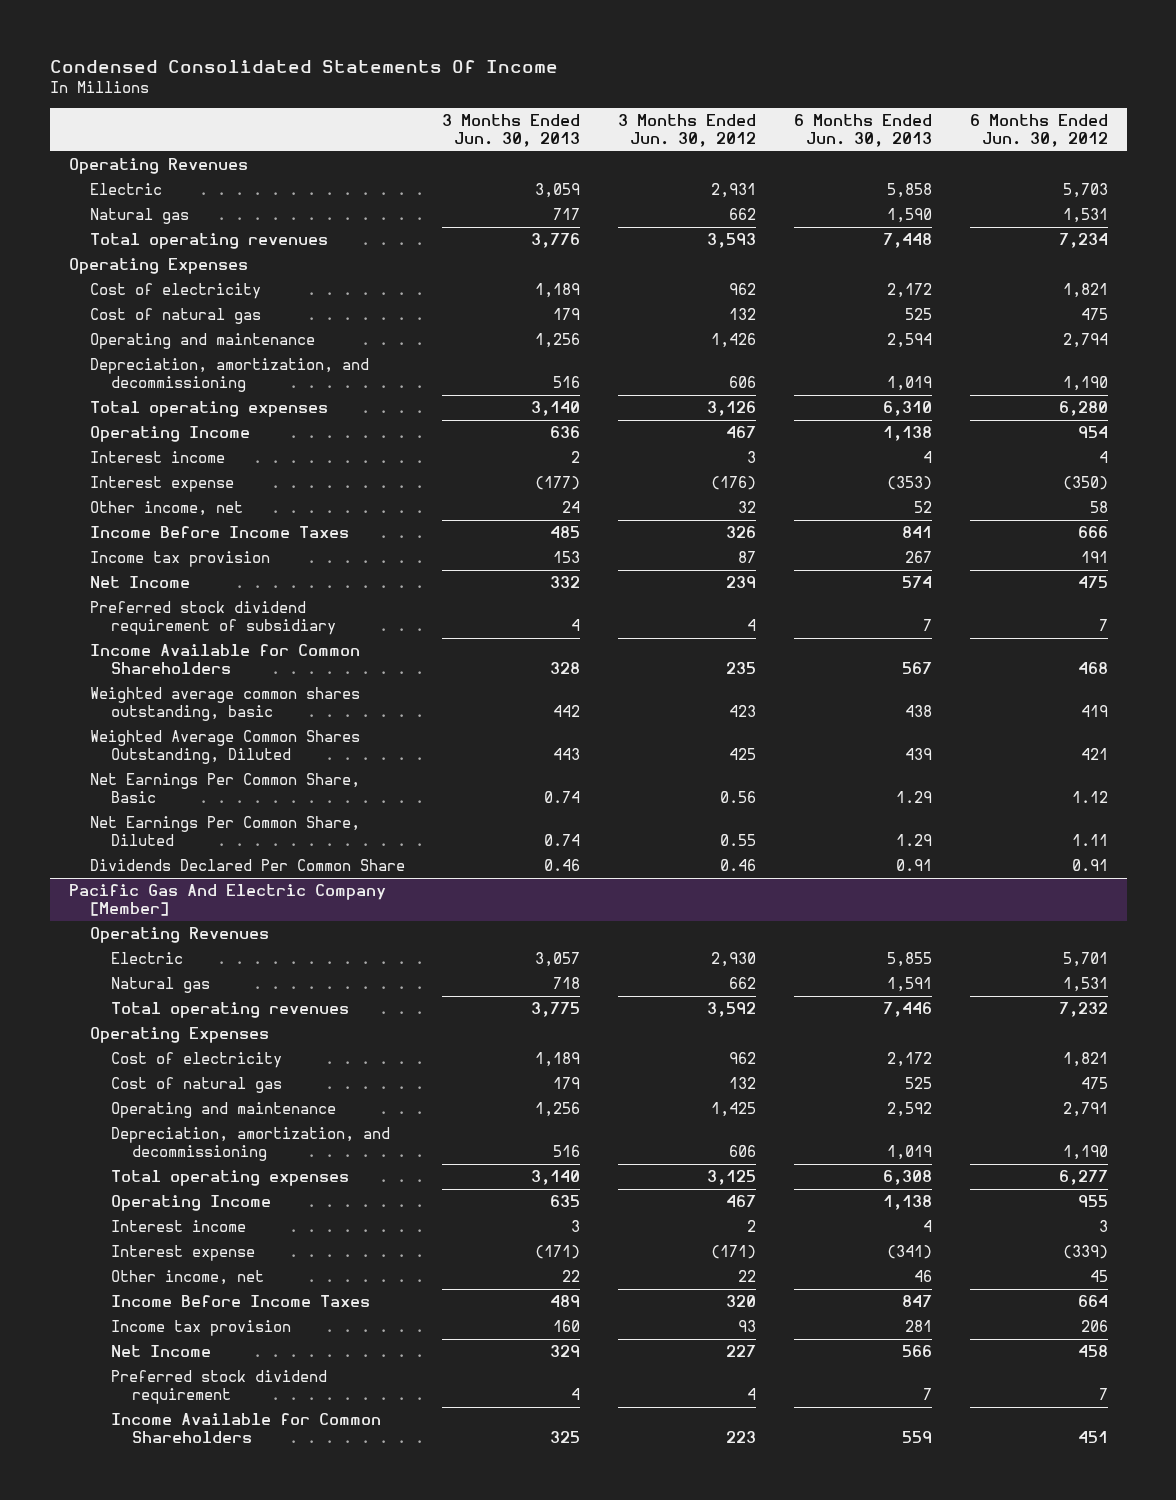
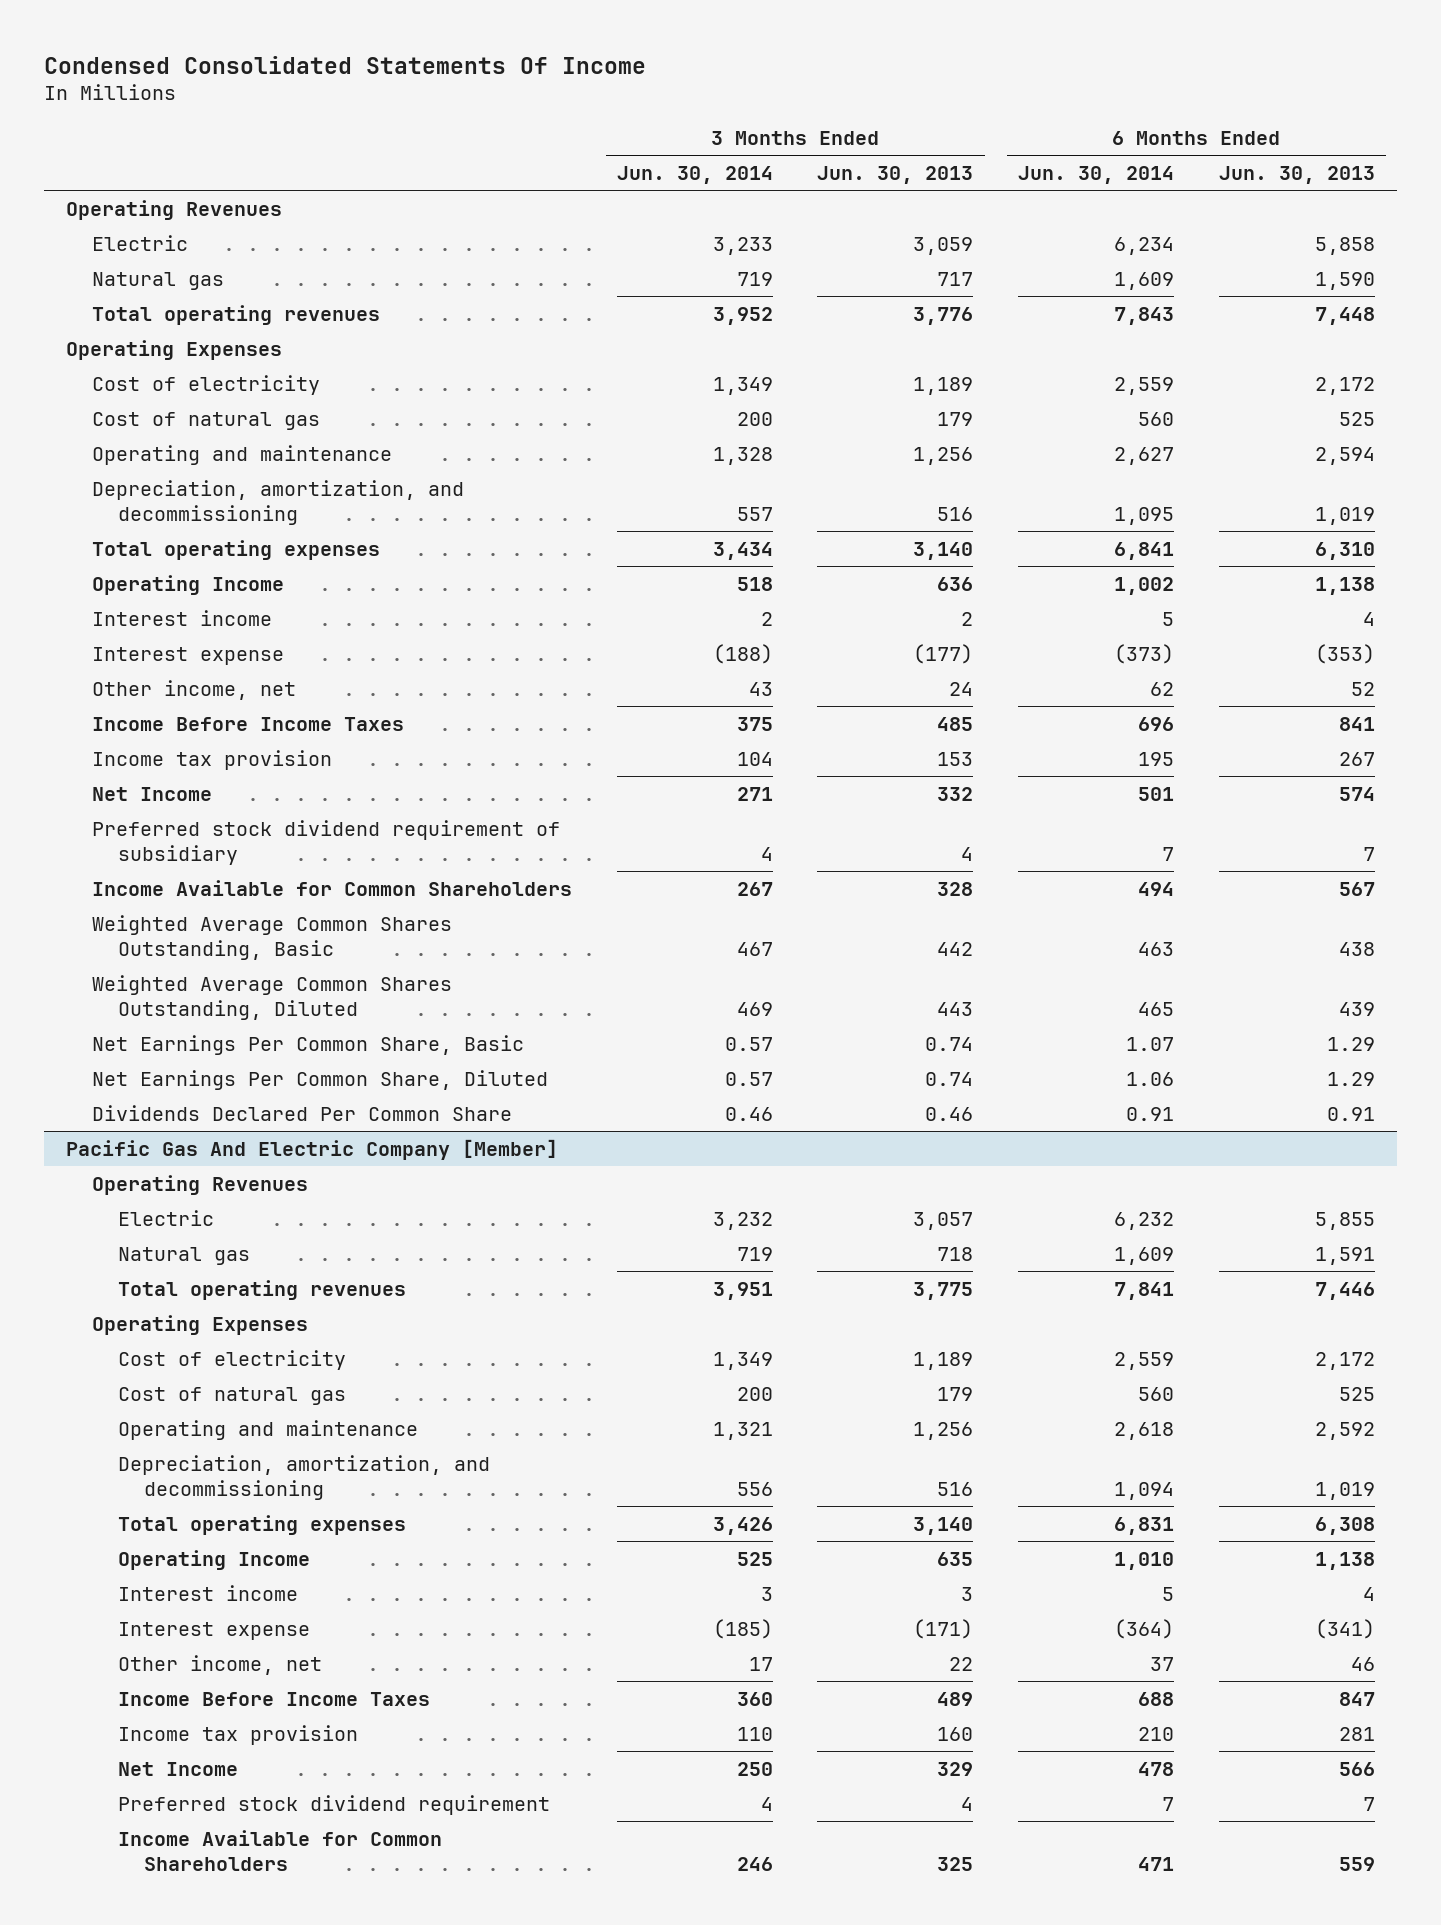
[618,113,757,147] 3 Months Ended Jun. 30, 2012 -> none
[969,113,1108,147] 6 Months Ended Jun. 30, 2012 -> none
none -> [616,165,773,184] Jun. 30, 2014
none -> [1018,165,1175,184] Jun. 30, 2014
[89,687,360,722] Weighted average common shares outstanding, basic -> [92,914,453,960] Weighted Average Common Shares Outstanding, Basic

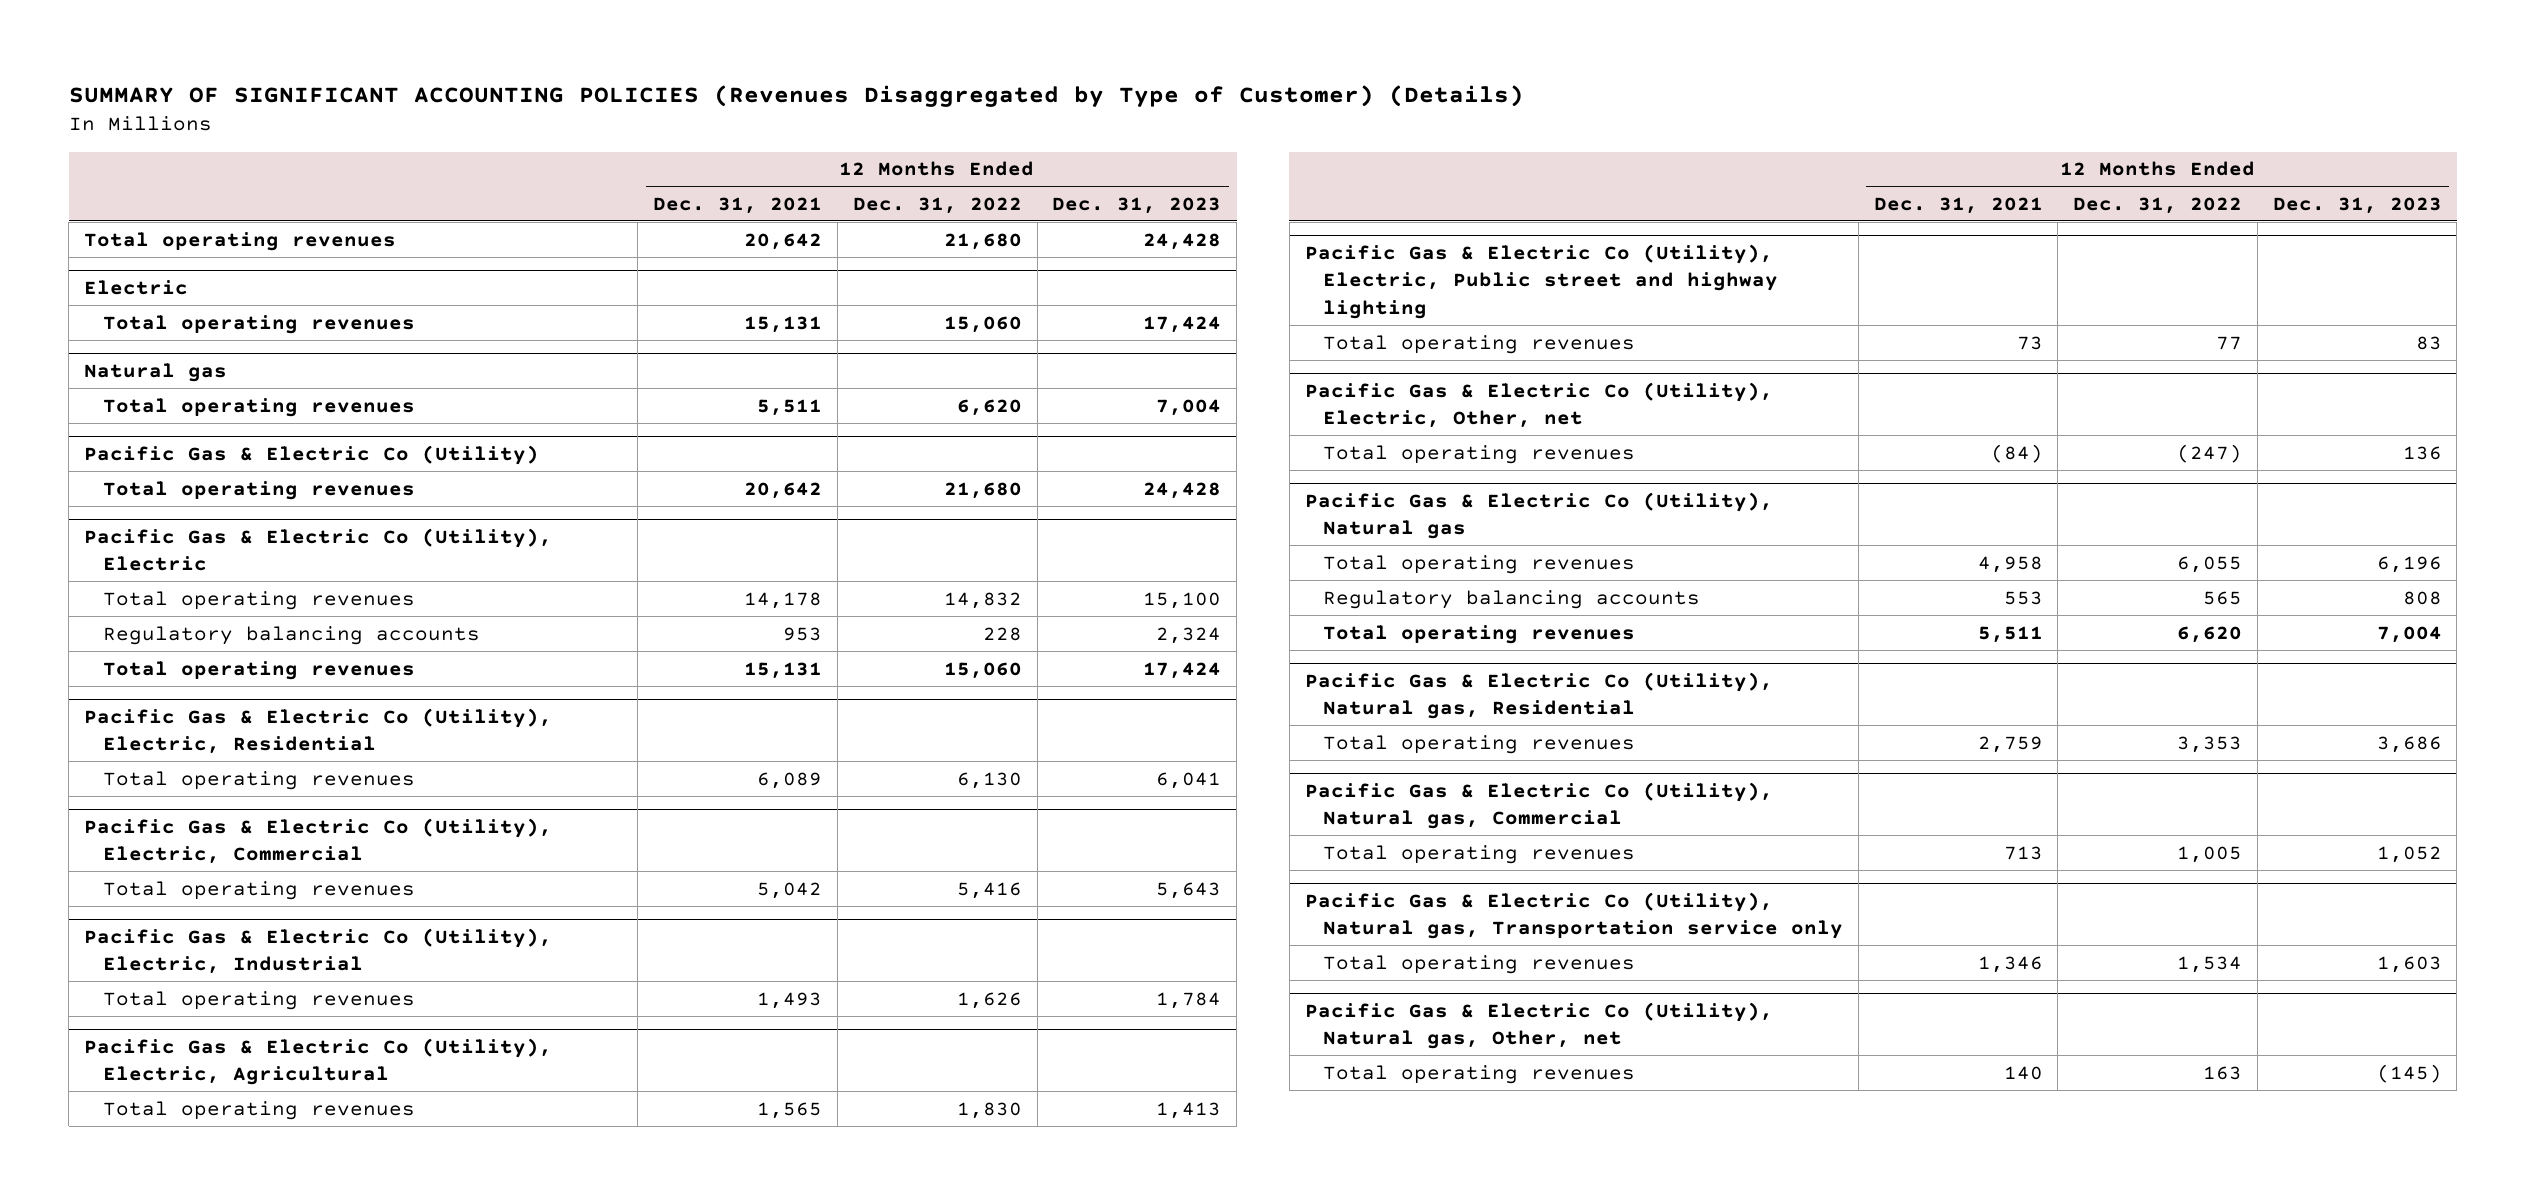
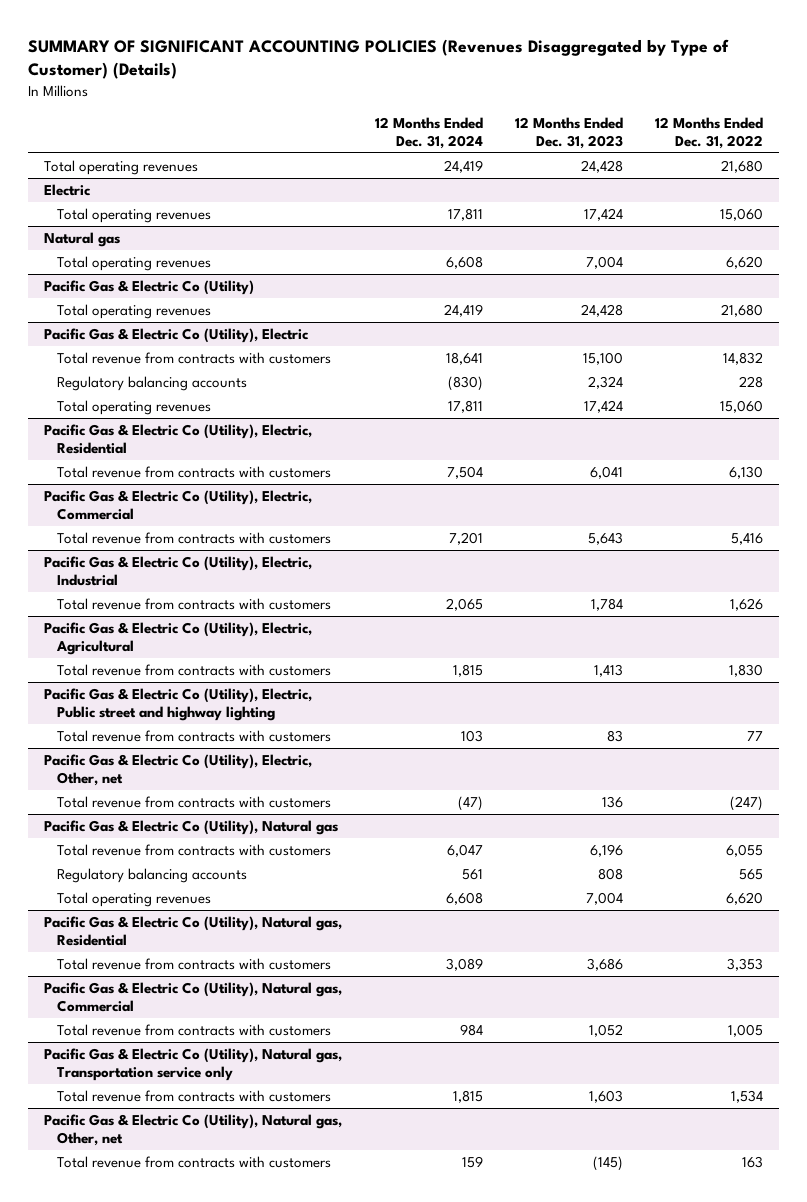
[653,196,823,214] Dec. 31, 2021 -> none
none -> [374,116,483,149] 12 Months Ended Dec. 31, 2024
[102,590,415,610] Total operating revenues -> [57,351,332,364] Total revenue from contracts with customers
[102,770,415,790] Total operating revenues -> [57,465,332,478] Total revenue from contracts with customers
[102,880,415,900] Total operating revenues -> [57,531,332,544] Total revenue from contracts with customers
[102,990,415,1010] Total operating revenues -> [57,597,332,610] Total revenue from contracts with customers
[102,1100,415,1120] Total operating revenues -> [57,663,332,676] Total revenue from contracts with customers
[1323,334,1636,354] Total operating revenues -> [57,729,332,742] Total revenue from contracts with customers
[1323,444,1636,464] Total operating revenues -> [57,795,332,808] Total revenue from contracts with customers
[1323,554,1636,574] Total operating revenues -> [57,843,332,856] Total revenue from contracts with customers
[1323,734,1636,754] Total operating revenues -> [57,957,332,970] Total revenue from contracts with customers
[1323,844,1636,864] Total operating revenues -> [57,1023,332,1036] Total revenue from contracts with customers
[1323,954,1636,974] Total operating revenues -> [57,1089,332,1102] Total revenue from contracts with customers
[1323,1064,1636,1084] Total operating revenues -> [57,1155,332,1168] Total revenue from contracts with customers

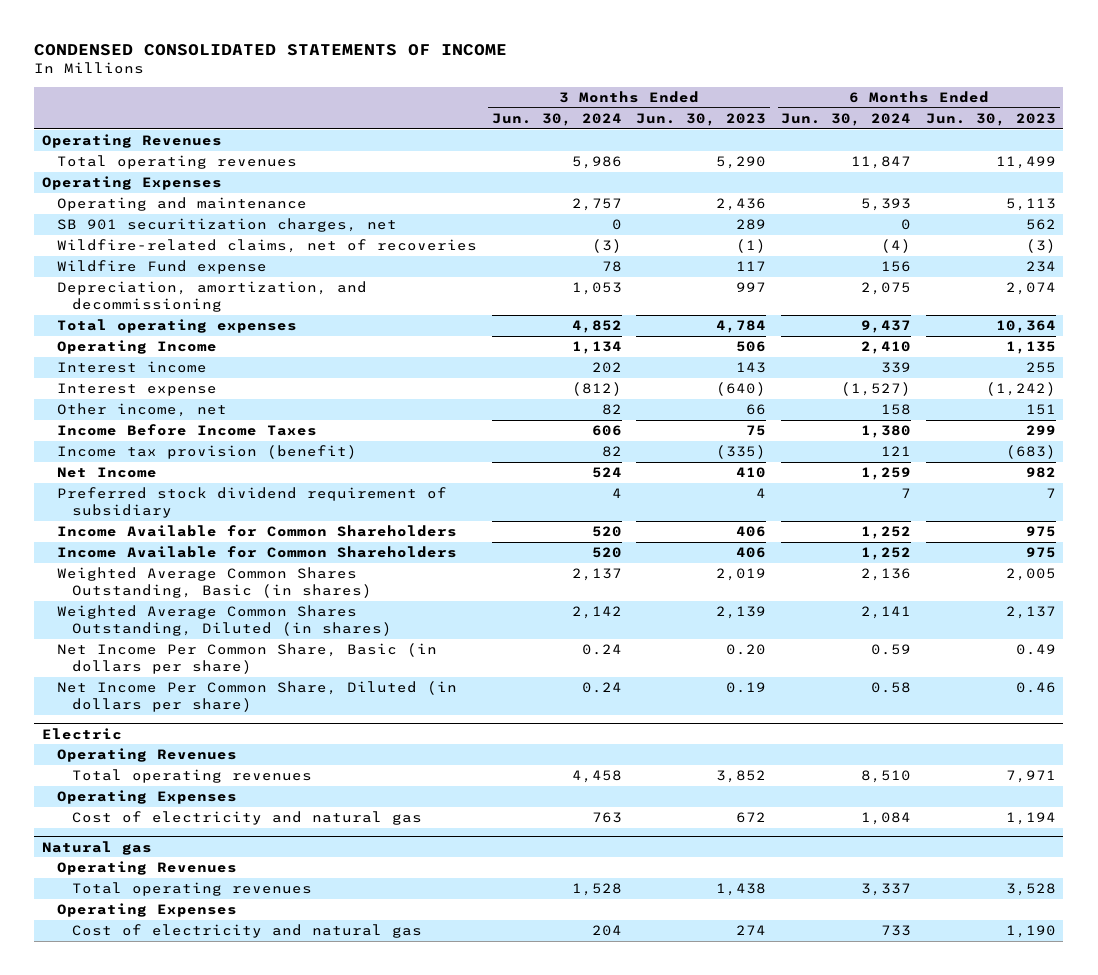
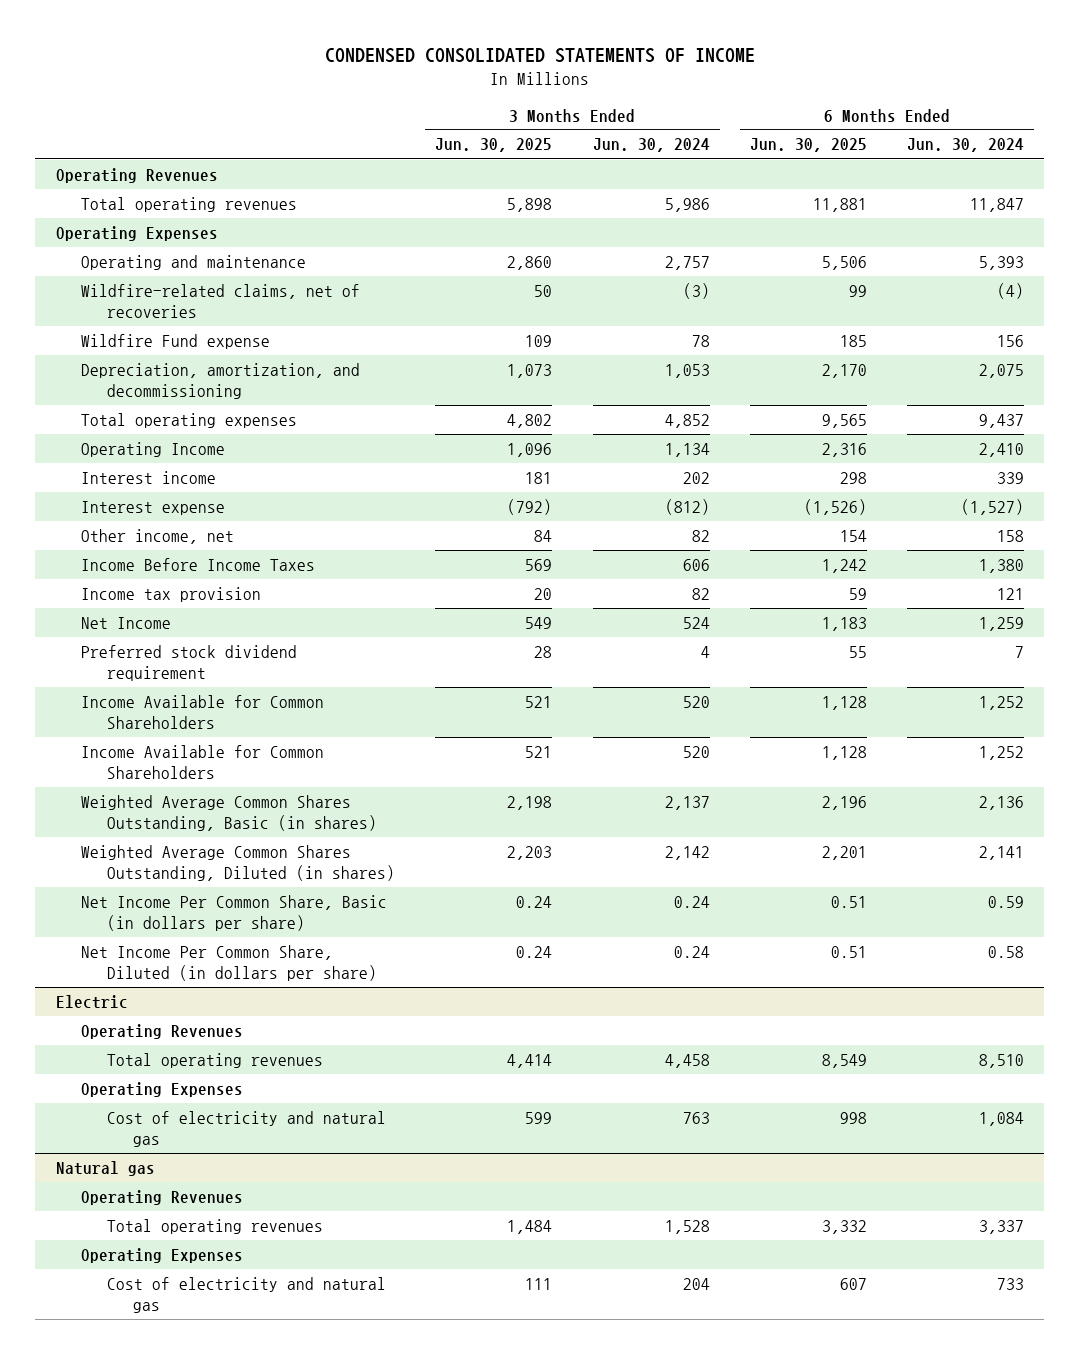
[636,112,767,126] Jun. 30, 2023 -> none
[925,112,1056,126] Jun. 30, 2023 -> none
none -> [435,138,553,153] Jun. 30, 2025
none -> [749,138,867,153] Jun. 30, 2025
[57,218,398,233] SB 901 securitization charges, net -> none
[57,445,358,460] Income tax provision (benefit) -> [81,586,262,602] Income tax provision
[57,487,448,519] Preferred stock dividend requirement of subsidiary -> [81,644,298,681] Preferred stock dividend requirement

